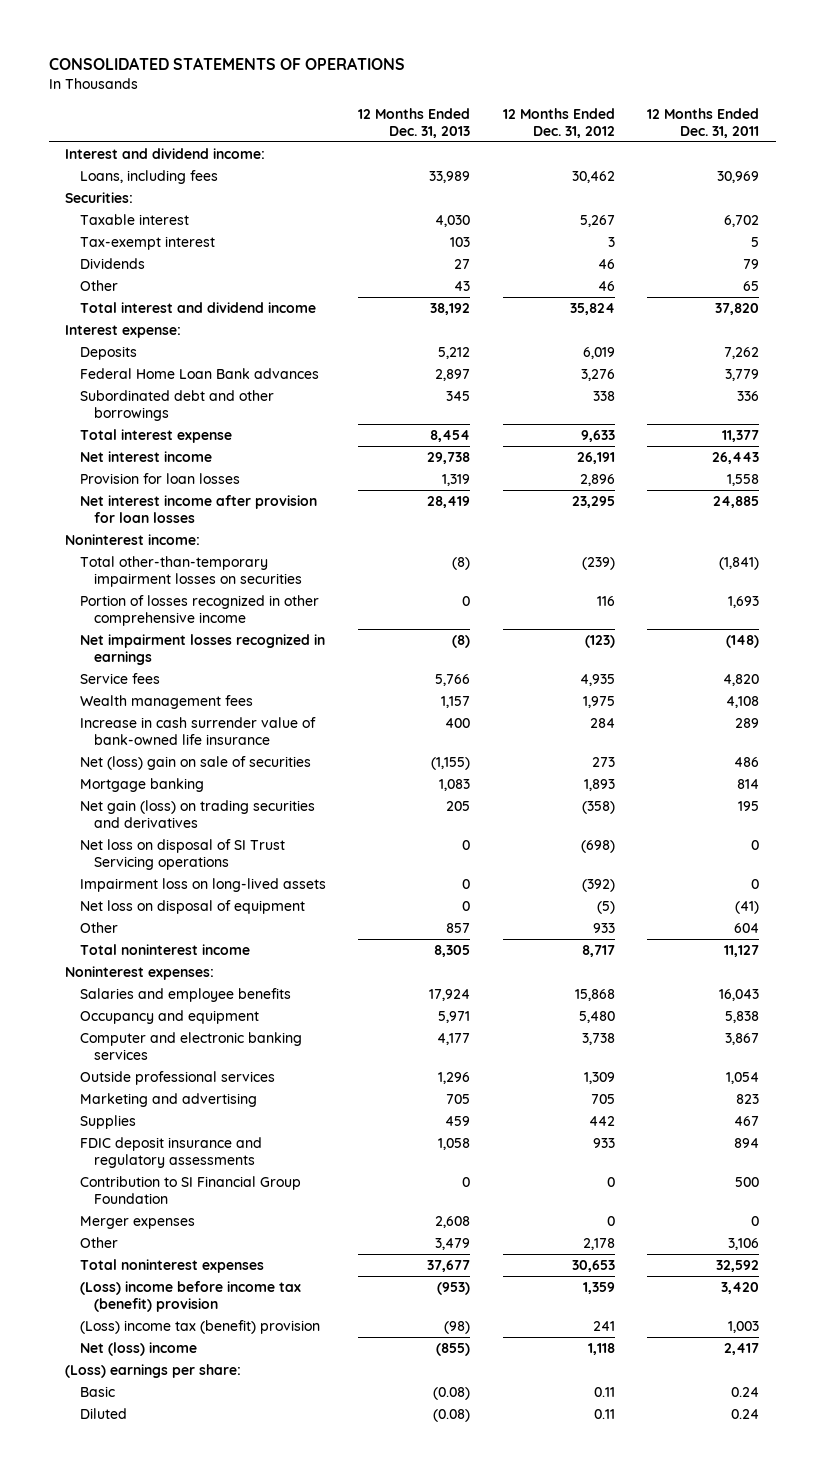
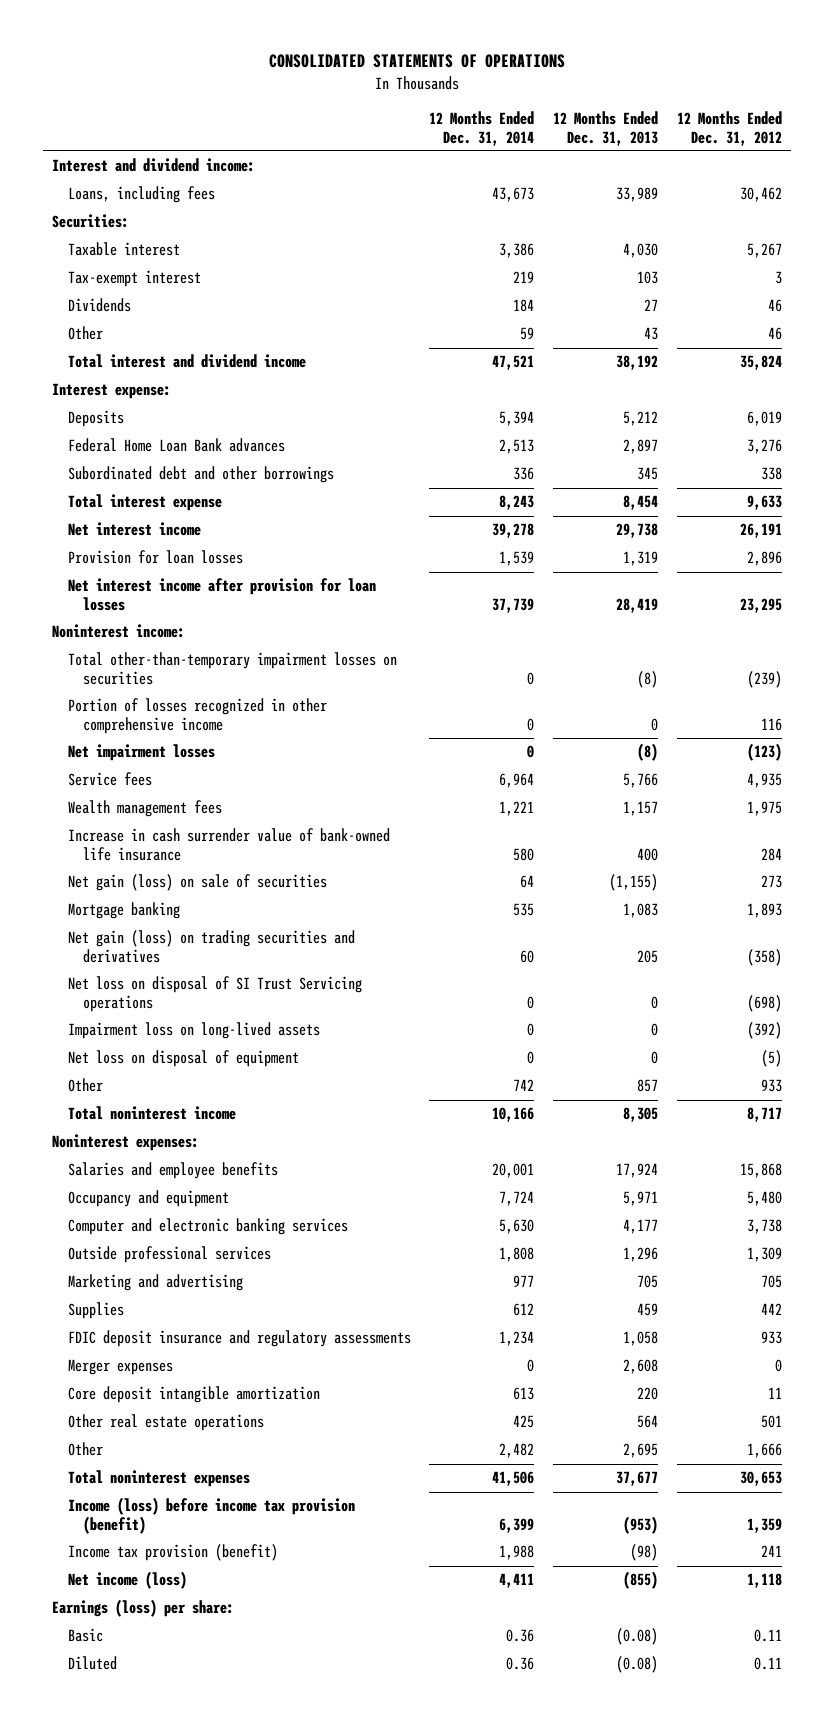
[647,107,760,138] 12 Months Ended Dec. 31, 2011 -> none
none -> [429,111,535,146] 12 Months Ended Dec. 31, 2014
[79,633,325,665] Net impairment losses recognized in earnings -> [67,744,215,762] Net impairment losses
[79,755,311,770] Net (loss) gain on sale of securities -> [67,874,327,892] Net gain (loss) on sale of securities
[79,1175,301,1204] Contribution to SI Financial Group Foundation -> none
none -> [67,1386,320,1404] Core deposit intangible amortization
none -> [67,1414,264,1432] Other real estate operations
[435,1237,471,1250] 3,479 -> [623,1443,659,1459] 2,695
[582,1237,615,1250] 2,178 -> [746,1443,782,1459] 1,666
[79,1280,301,1312] (Loss) income before income tax (benefit) provision -> [67,1497,355,1535] Income (loss) before income tax provision (benefit)
[79,1319,320,1334] (Loss) income tax (benefit) provision -> [67,1544,278,1562] Income tax provision (benefit)
[79,1341,197,1356] Net (loss) income -> [67,1571,187,1590] Net income (loss)
[64,1363,241,1378] (Loss) earnings per share: -> [52,1599,235,1618] Earnings (loss) per share:

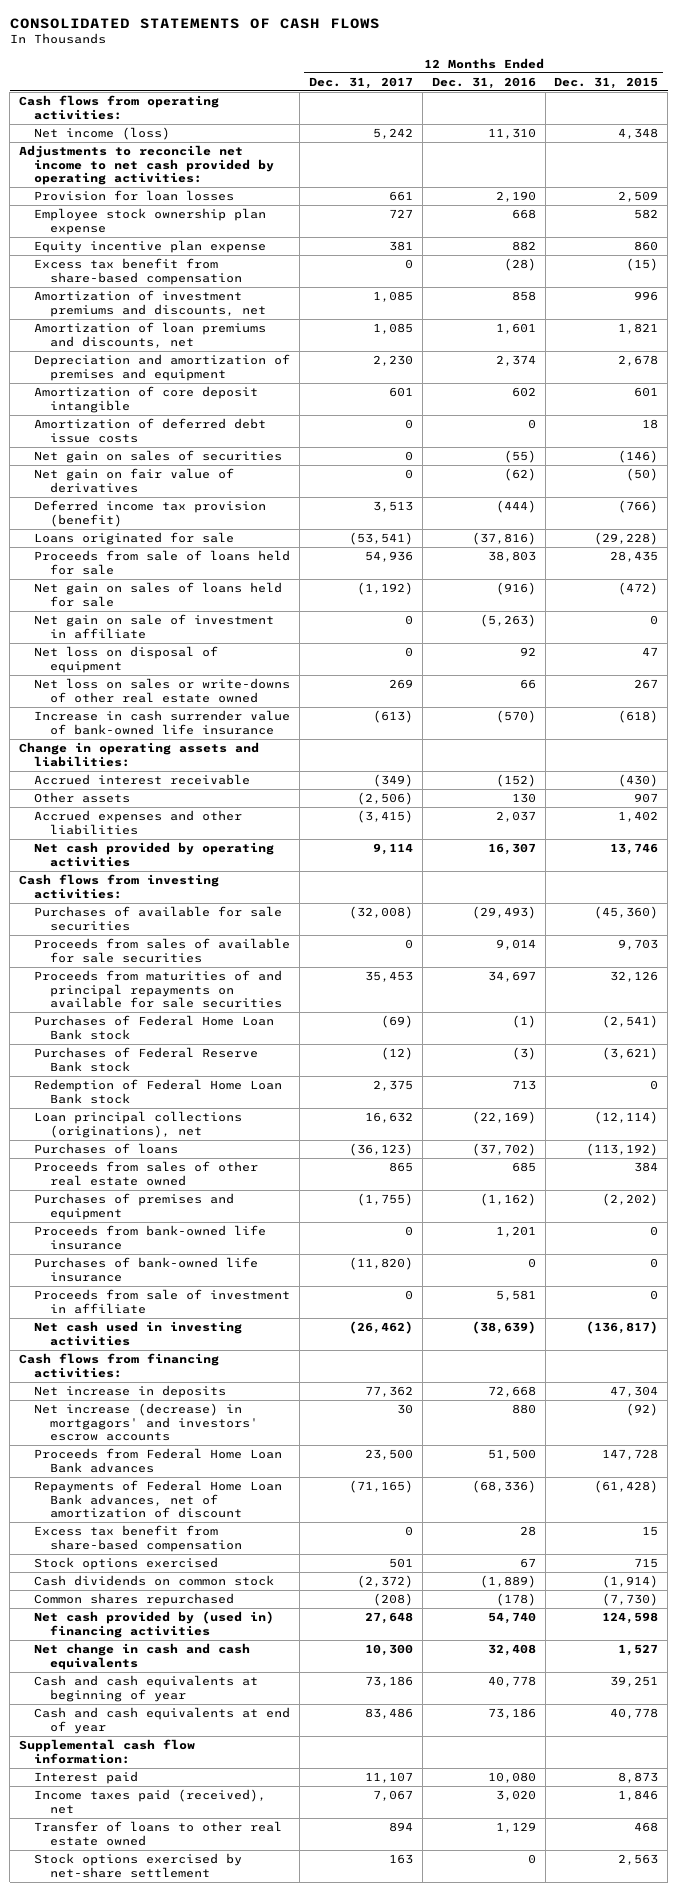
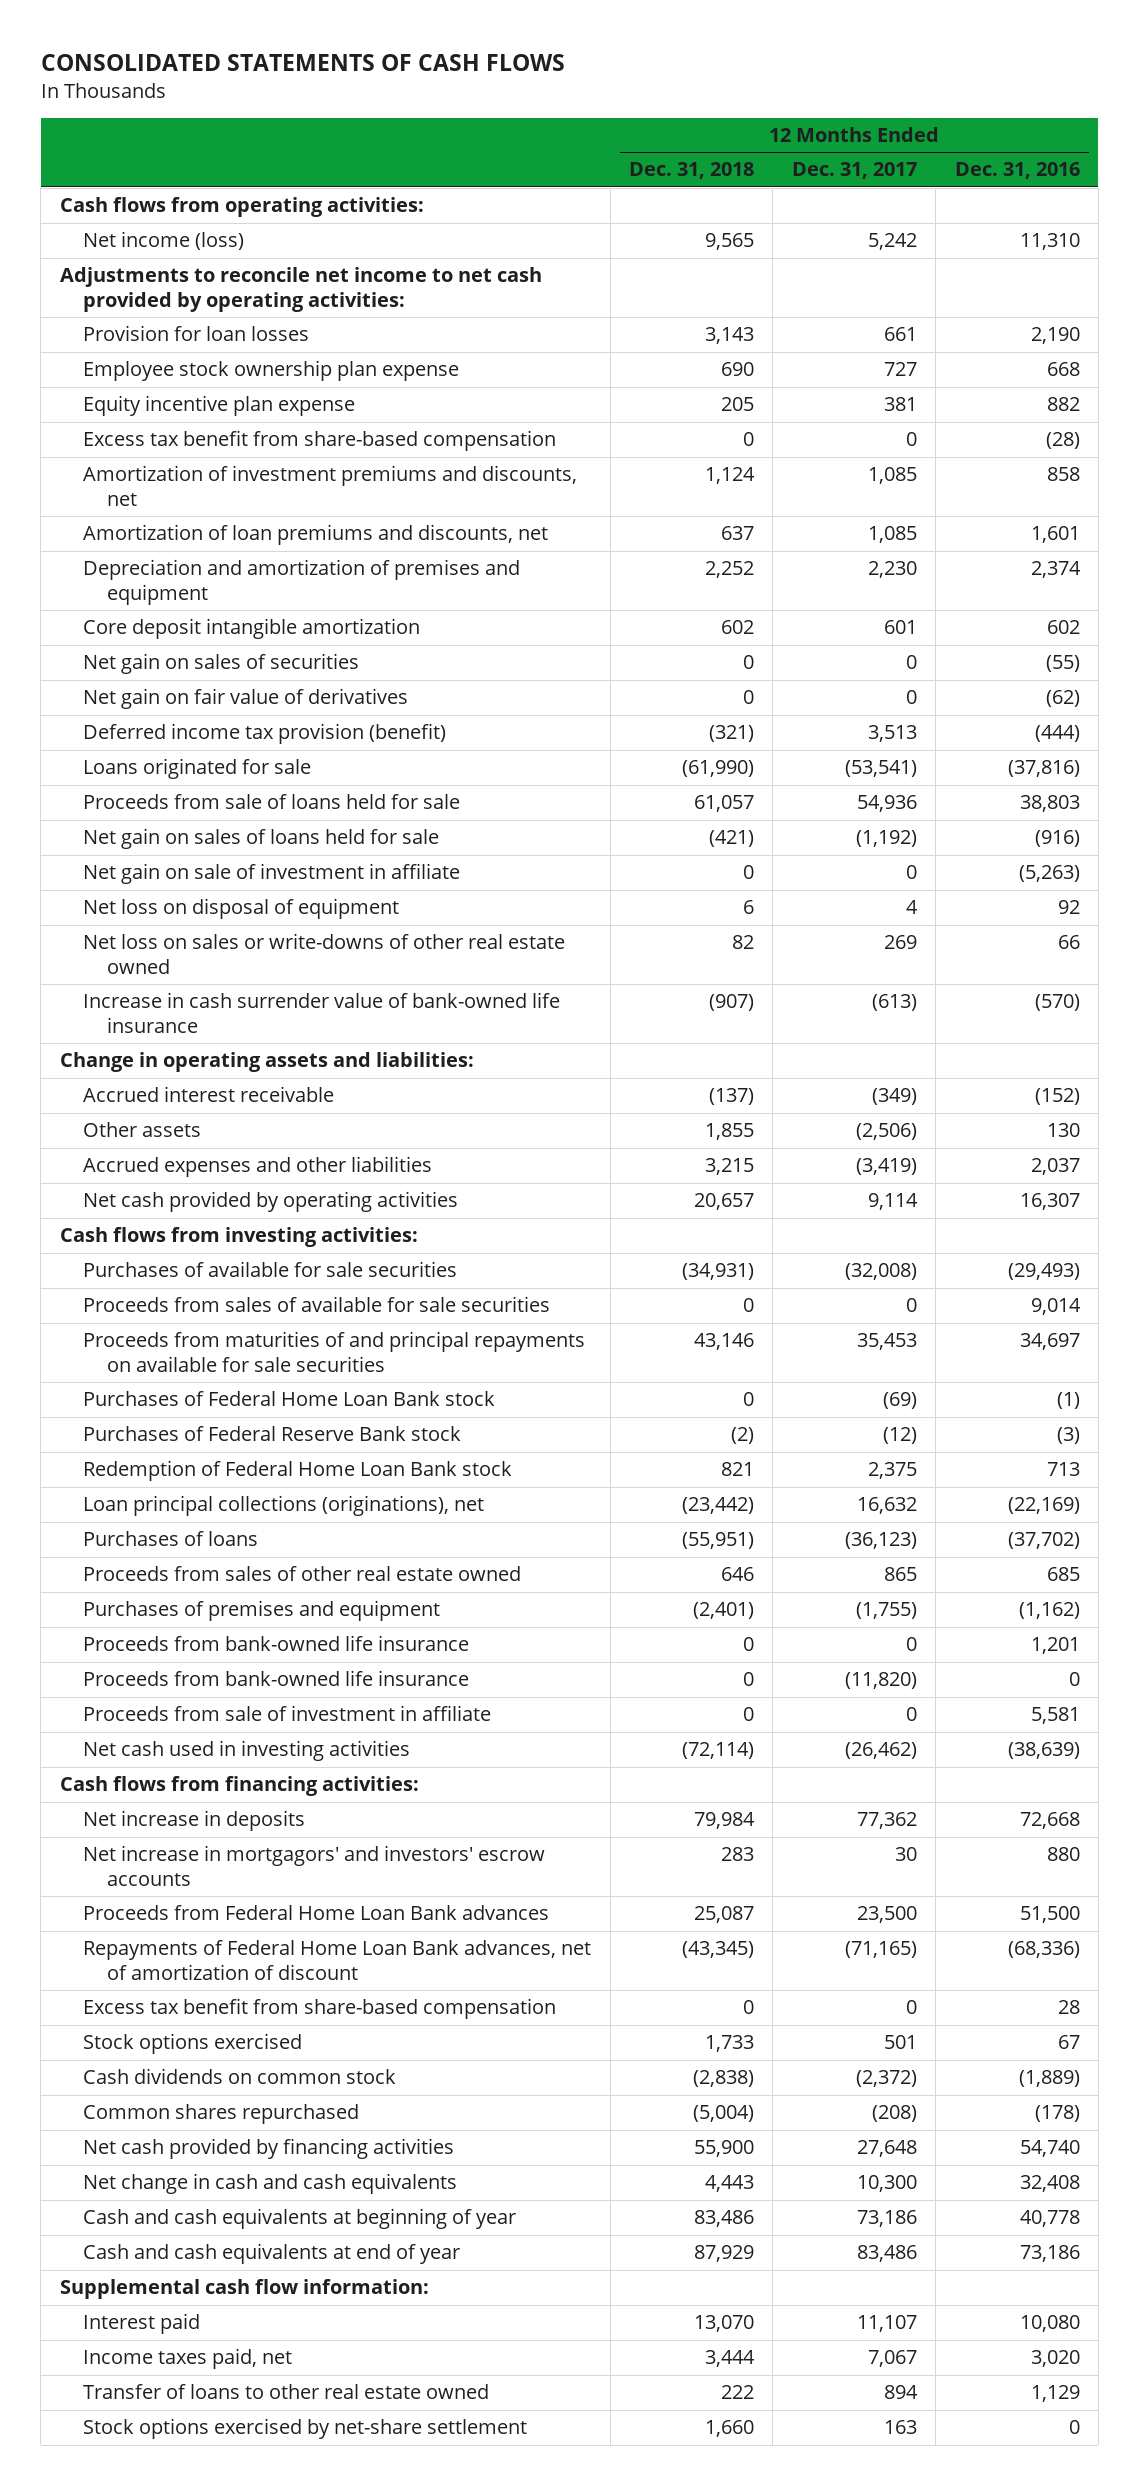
[554,76,659,89] Dec. 31, 2015 -> none
none -> [628,162,754,180] Dec. 31, 2018
[34,417,267,443] Amortization of deferred debt issue costs -> none
[34,385,259,413] Amortization of core deposit intangible -> [83,618,421,640] Core deposit intangible amortization
[405,646,414,657] 0 -> [905,900,918,915] 4
[357,809,414,823] (3,415) -> [855,1158,917,1176] (3,419)
[34,1256,259,1282] Purchases of bank-owned life insurance -> [83,1670,470,1687] Proceeds from bank-owned life insurance
[34,1402,258,1442] Net increase (decrease) in mortgagors' and investors' escrow accounts -> [83,1845,546,1886] Net increase in mortgagors' and investors' escrow accounts
[34,1610,275,1638] Net cash provided by (used in) financing activities -> [83,2138,455,2160] Net cash provided by financing activities
[34,1788,267,1814] Income taxes paid (received), net -> [83,2348,293,2370] Income taxes paid, net

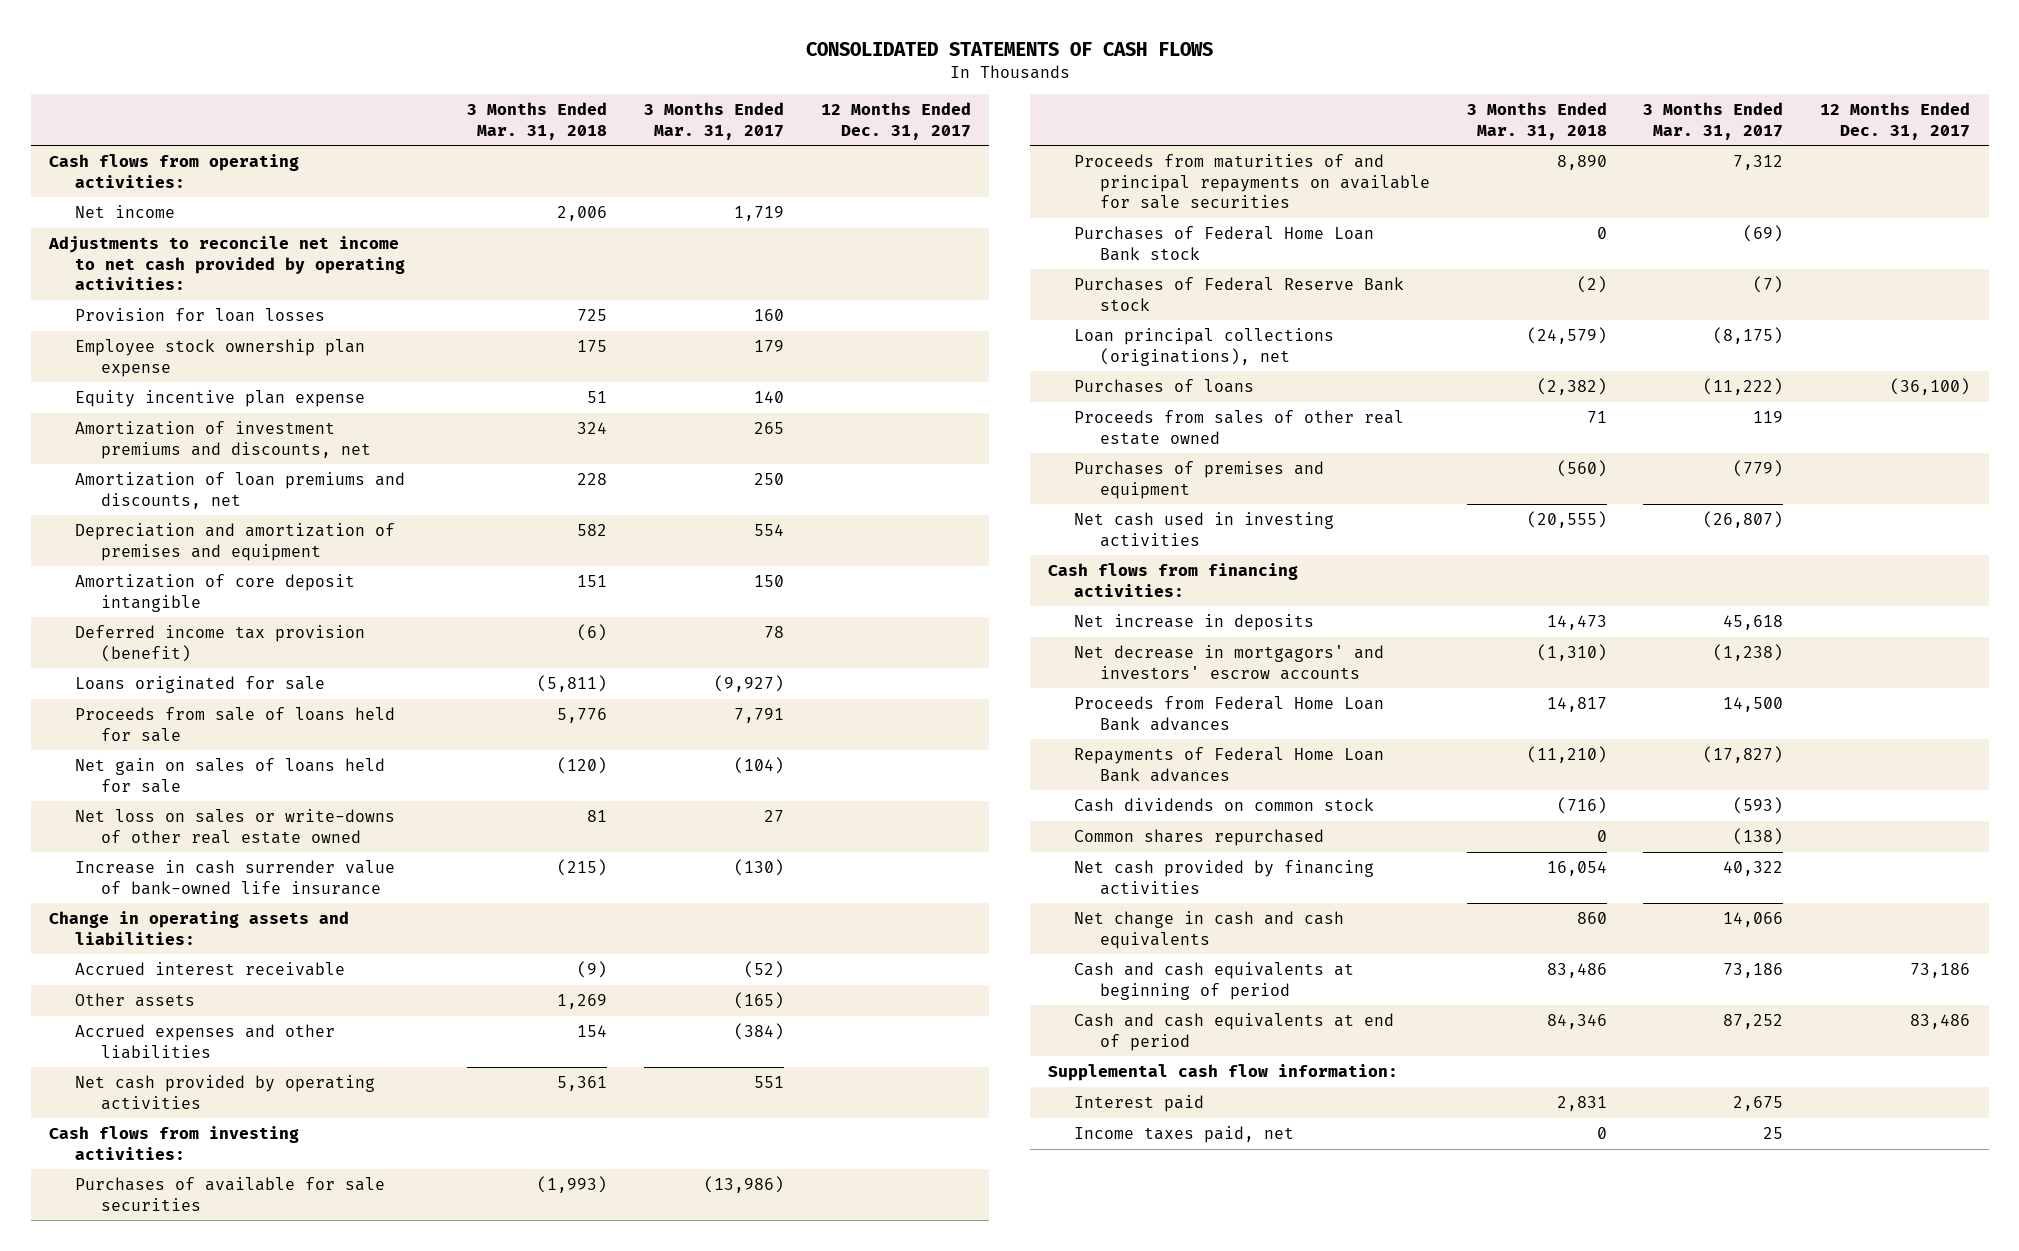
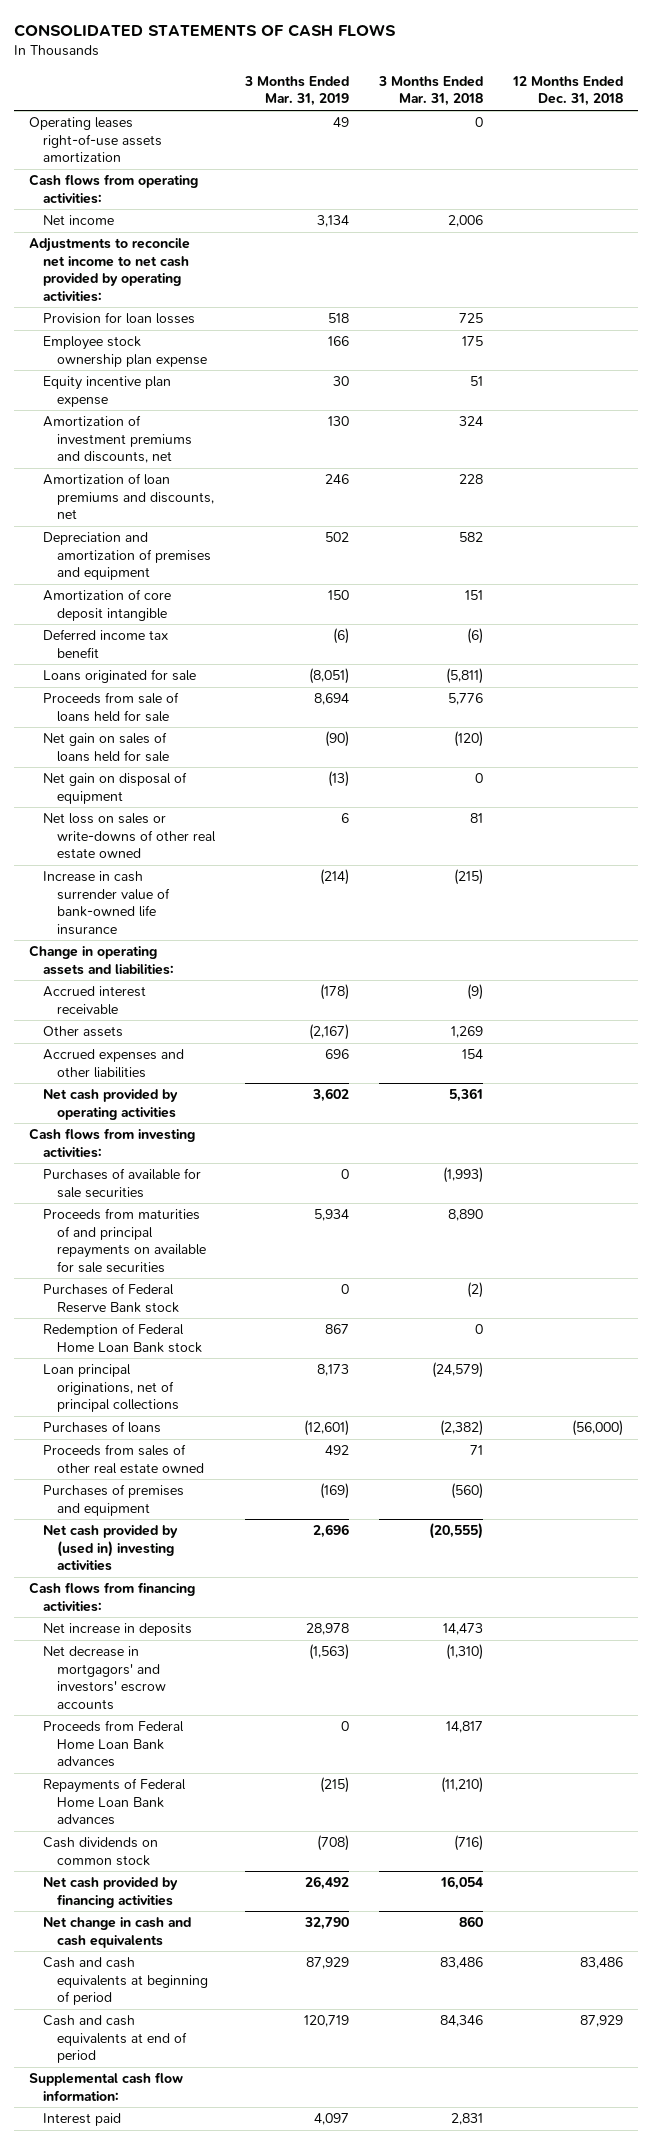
[644,101,785,140] 3 Months Ended Mar. 31, 2017 -> none
[821,101,972,140] 12 Months Ended Dec. 31, 2017 -> none
none -> [243,76,349,107] 3 Months Ended Mar. 31, 2019
none -> [512,76,624,107] 12 Months Ended Dec. 31, 2018
none -> [29,117,162,163] Operating leases right-of-use assets amortization
[74,625,365,662] Deferred income tax provision (benefit) -> [42,629,168,658] Deferred income tax benefit
none -> [42,772,187,804] Net gain on disposal of equipment
[1074,226,1375,261] Purchases of Federal Home Loan Bank stock -> none
none -> [42,1323,202,1353] Redemption of Federal Home Loan Bank stock
[1074,328,1335,366] Loan principal collections (originations), net -> [42,1364,179,1413] Loan principal originations, net of principal collections
[1074,512,1335,547] Net cash used in investing activities -> [42,1525,178,1572] Net cash provided by (used in) investing activities
[1074,829,1325,847] Common shares repurchased -> none
[1074,1126,1295,1144] Income taxes paid, net -> none

